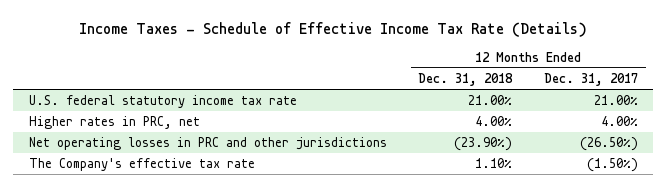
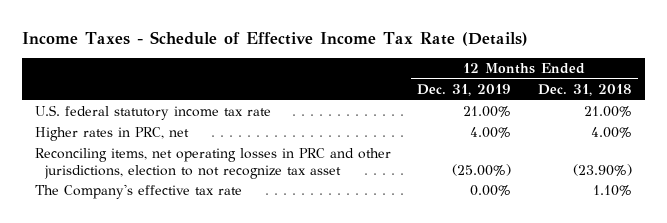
[543,73,638,87] Dec. 31, 2017 -> none
none -> [417,84,512,97] Dec. 31, 2019
[29,137,388,151] Net operating losses in PRC and other jurisdictions -> [35,148,392,179] Reconciling items, net operating losses in PRC and other jurisdictions, election to not recognize tax asset

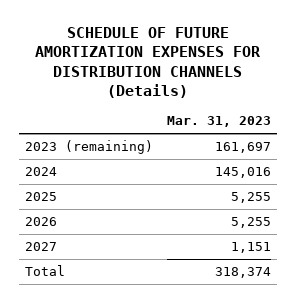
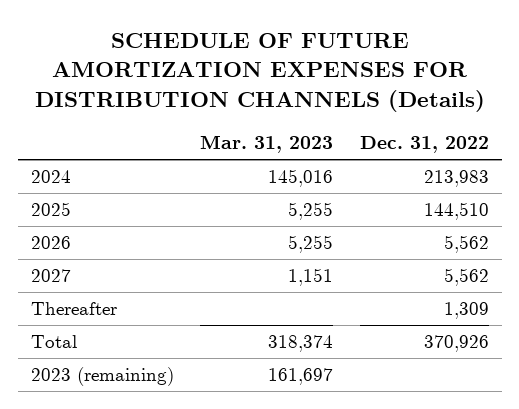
none -> [359,136,489,154] Dec. 31, 2022
none -> [30,301,117,315] Thereafter
[25,139,154,154] 2023 (remaining) -> [30,366,174,386] 2023 (remaining)

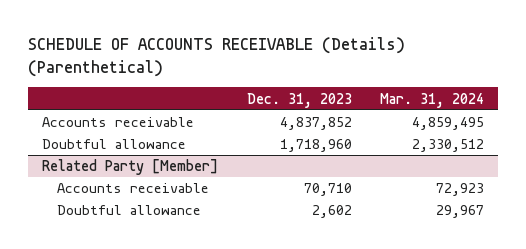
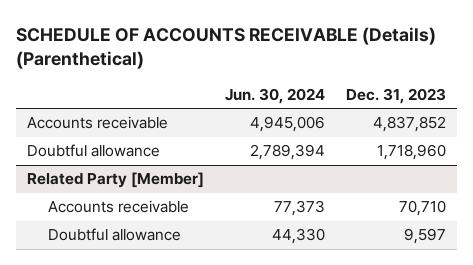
[380,92,485,108] Mar. 31, 2024 -> none
none -> [225,87,326,104] Jun. 30, 2024
[311,205,352,219] 2,602 -> [404,228,447,245] 9,597

